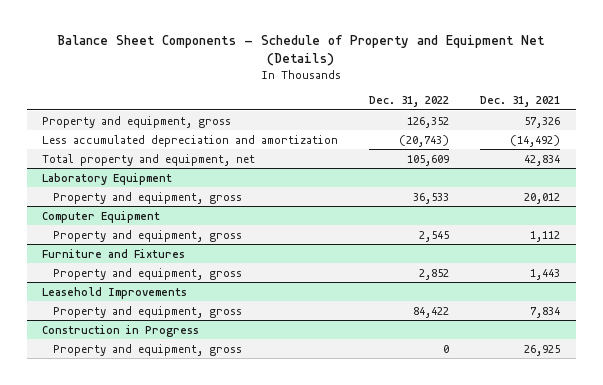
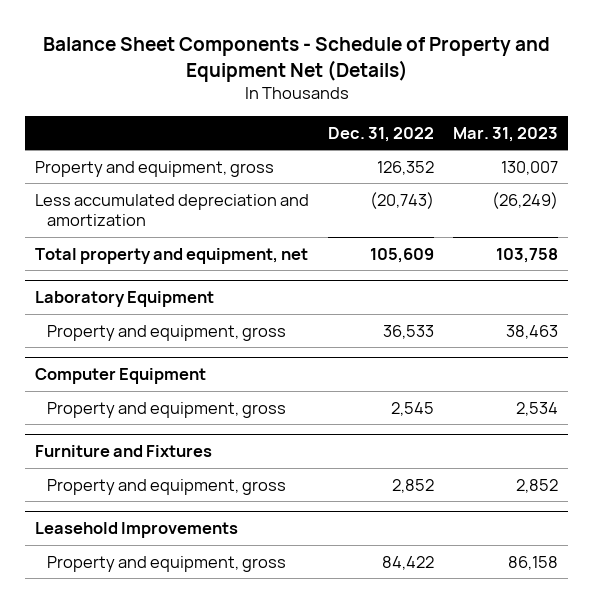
[480,96,561,108] Dec. 31, 2021 -> none
none -> [453,126,559,142] Mar. 31, 2023
[42,324,200,337] Construction in Progress -> none
[53,343,243,356] Property and equipment, gross -> none

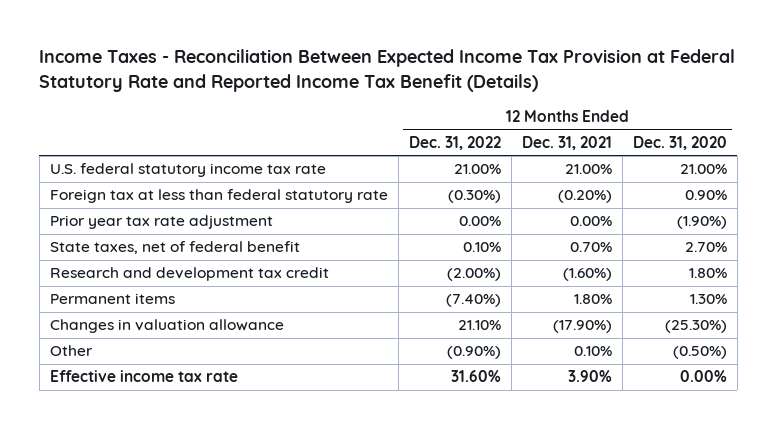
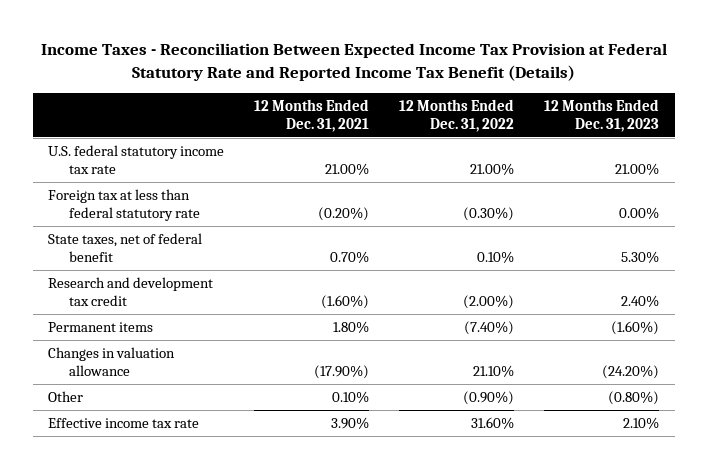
[632,135,727,150] Dec. 31, 2020 -> none
none -> [544,98,660,133] 12 Months Ended Dec. 31, 2023
[49,215,273,230] Prior year tax rate adjustment -> none

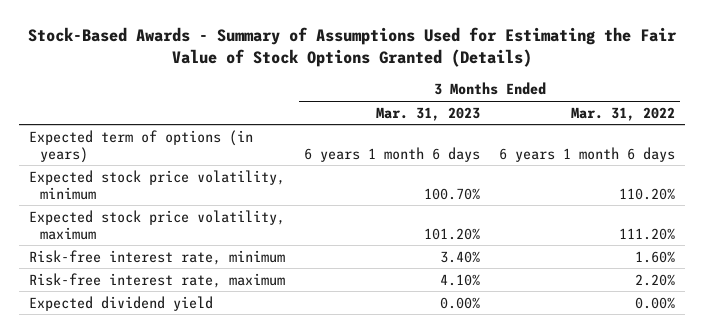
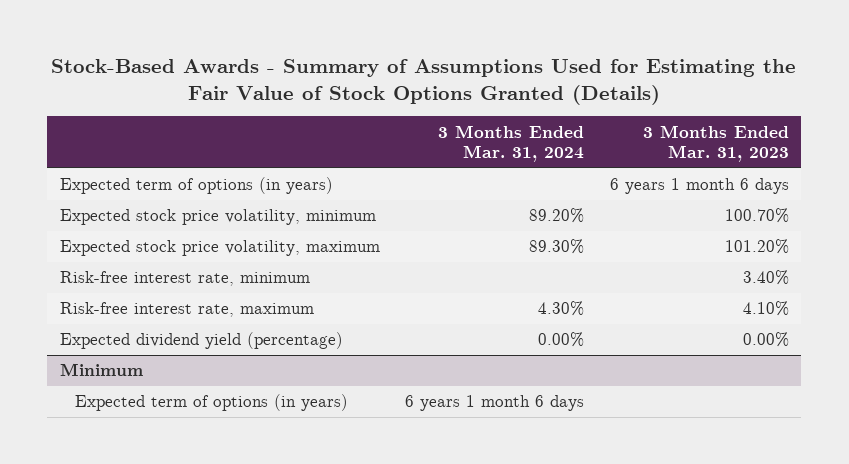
[571,106,676,121] Mar. 31, 2022 -> none
none -> [438,124,585,163] 3 Months Ended Mar. 31, 2024
[28,295,213,311] Expected dividend yield -> [59,332,343,350] Expected dividend yield (percentage)
none -> [59,363,143,377] Minimum
none -> [75,394,349,412] Expected term of options (in years)

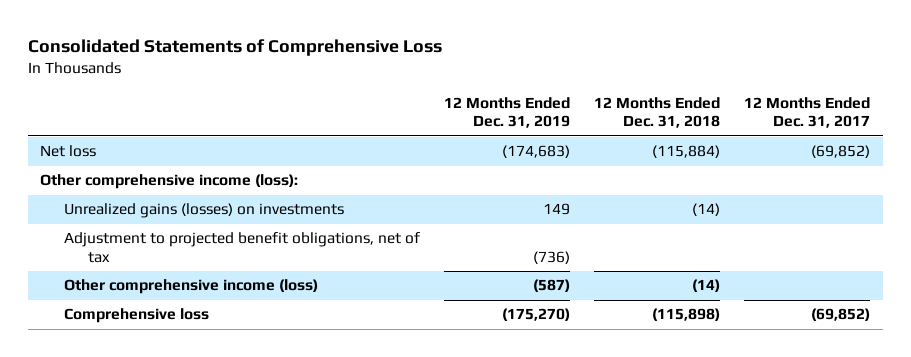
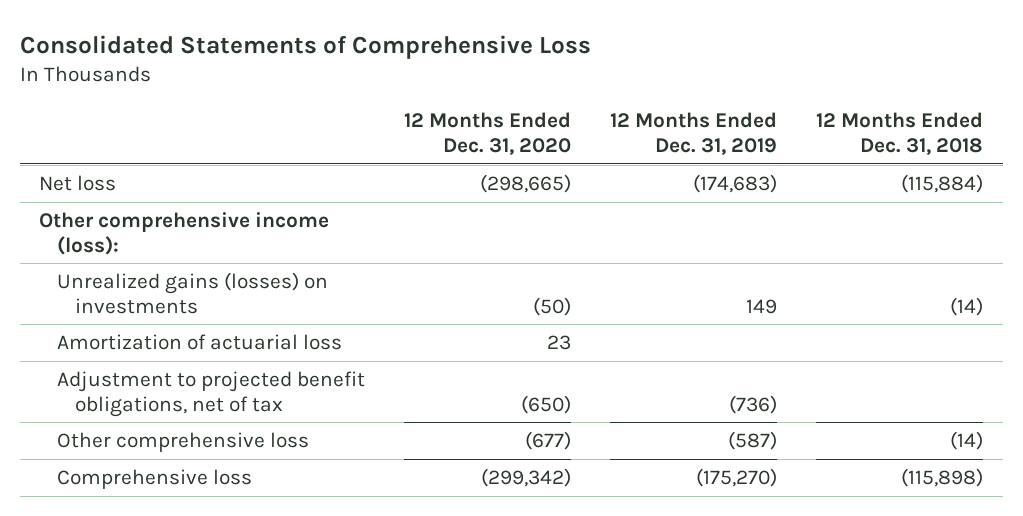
[744,96,871,129] 12 Months Ended Dec. 31, 2017 -> none
none -> [404,112,572,155] 12 Months Ended Dec. 31, 2020
none -> [57,334,343,351] Amortization of actuarial loss
[63,279,318,295] Other comprehensive income (loss) -> [57,432,310,453] Other comprehensive loss

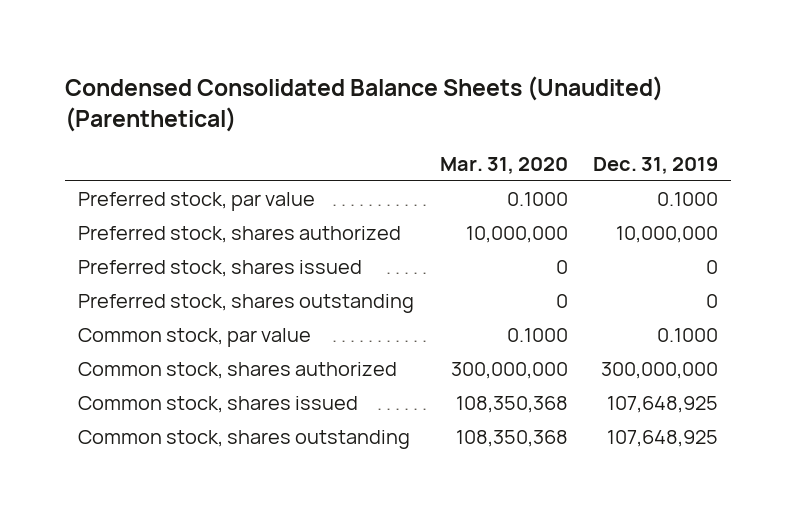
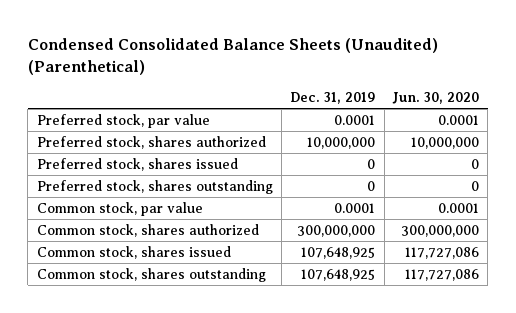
[439,157,568,175] Mar. 31, 2020 -> none
none -> [392,91,480,104] Jun. 30, 2020
[657,192,719,207] 0.1000 -> [334,115,376,126] 0.0001
[657,328,719,343] 0.1000 -> [334,203,376,214] 0.0001

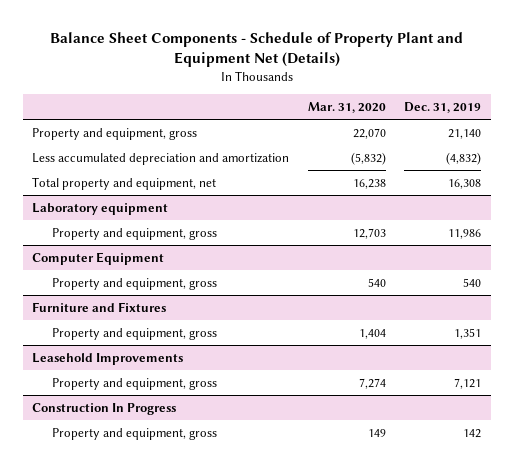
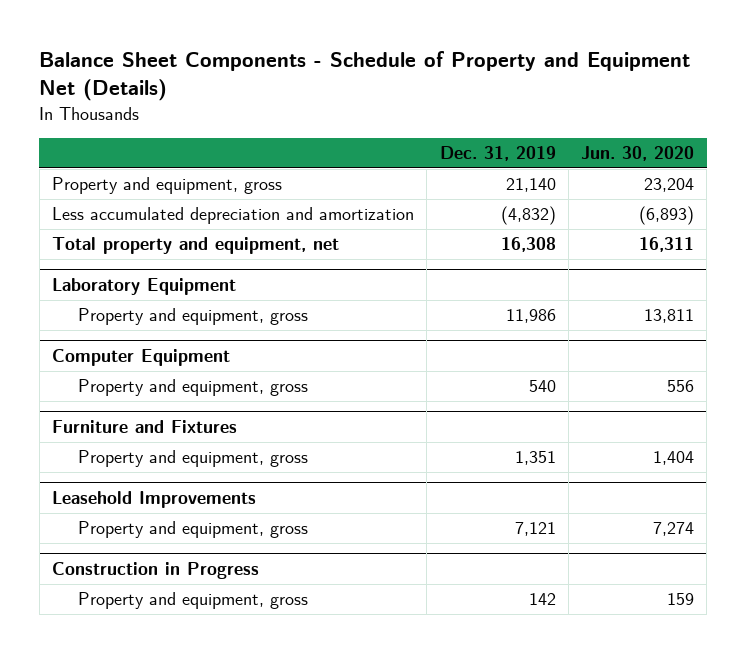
[49,32,463,68] Balance Sheet Components - Schedule of Property Plant and Equipment Net (Details) -> [39,51,691,102] Balance Sheet Components - Schedule of Property and Equipment Net (Details)
[307,102,386,114] Mar. 31, 2020 -> none
none -> [581,146,695,162] Jun. 30, 2020
[31,202,168,215] Laboratory equipment -> [52,278,237,296] Laboratory Equipment
[31,402,176,415] Construction In Progress -> [52,562,260,580] Construction in Progress

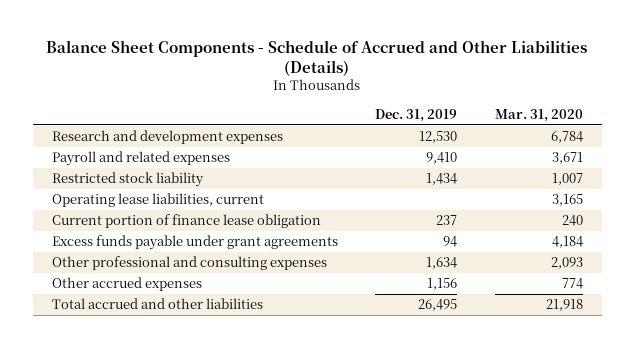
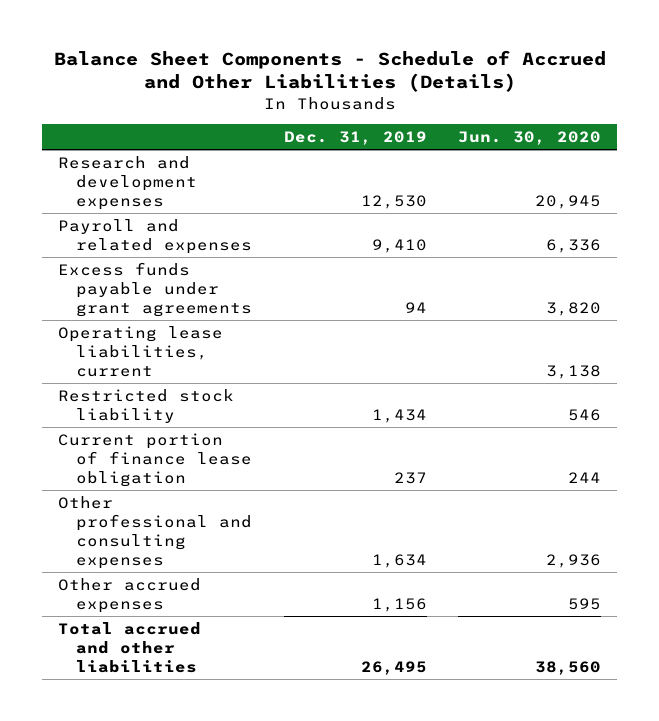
[495,108,584,122] Mar. 31, 2020 -> none
none -> [458,130,602,145] Jun. 30, 2020
[51,235,338,251] Excess funds payable under grant agreements -> [57,261,253,317] Excess funds payable under grant agreements
[51,172,204,188] Restricted stock liability -> [57,388,234,423] Restricted stock liability

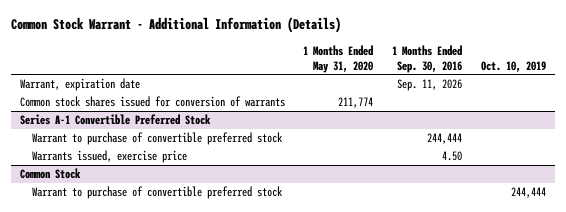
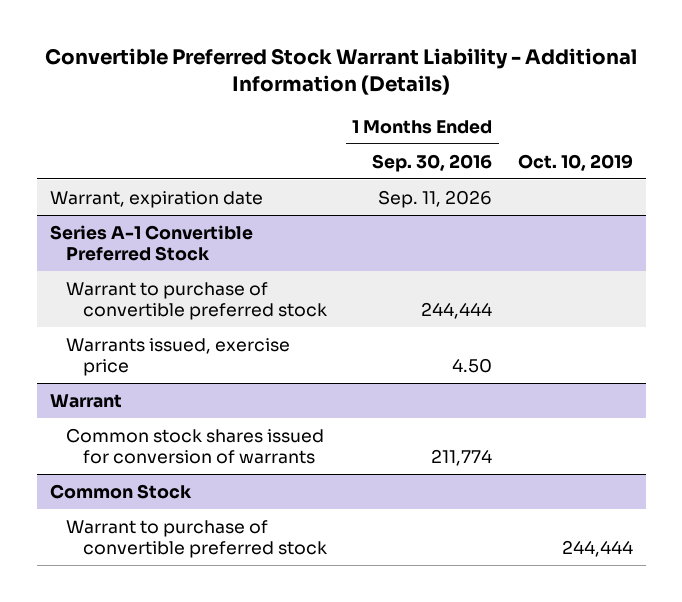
[10,17,341,34] Common Stock Warrant - Additional Information (Details) -> [45,48,638,96] Convertible Preferred Stock Warrant Liability - Additional Information (Details)
[303,44,374,73] 1 Months Ended May 31, 2020 -> none
[19,96,285,108] Common stock shares issued for conversion of warrants -> none
none -> [49,393,122,408] Warrant
none -> [66,427,325,464] Common stock shares issued for conversion of warrants

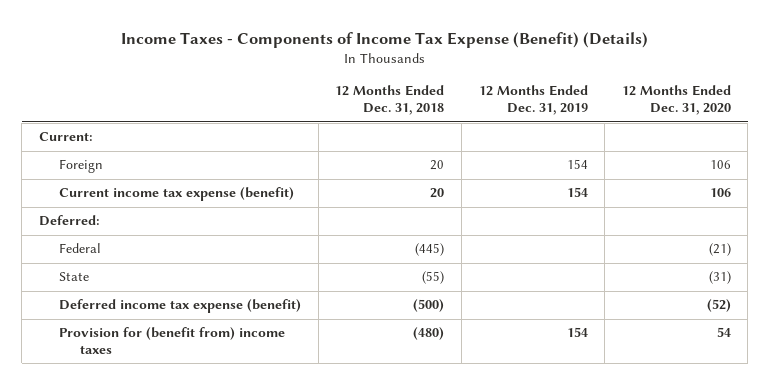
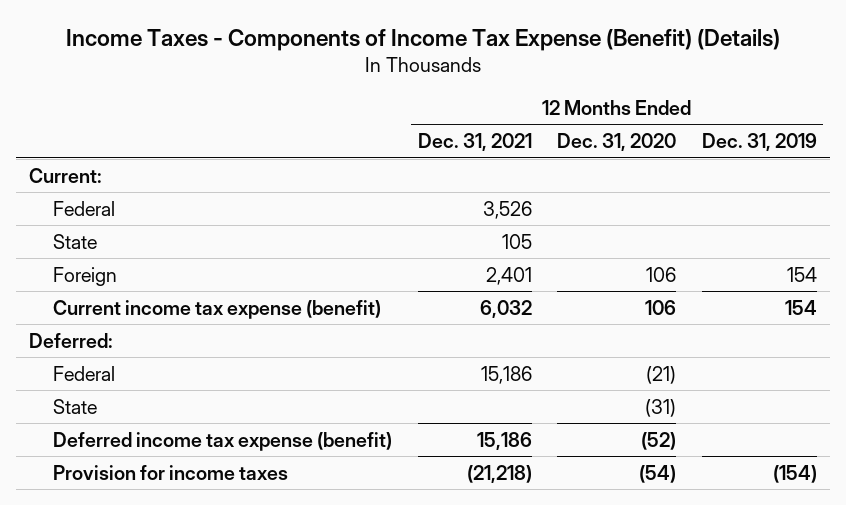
[335,85,445,116] 12 Months Ended Dec. 31, 2018 -> none
none -> [417,133,532,152] Dec. 31, 2021
none -> [53,200,116,216] Federal
none -> [53,233,98,249] State
[59,327,286,355] Provision for (benefit from) income taxes -> [53,464,289,480] Provision for income taxes
[566,327,588,338] 154 -> [772,464,817,483] (154)
[716,327,731,338] 54 -> [639,464,677,483] (54)

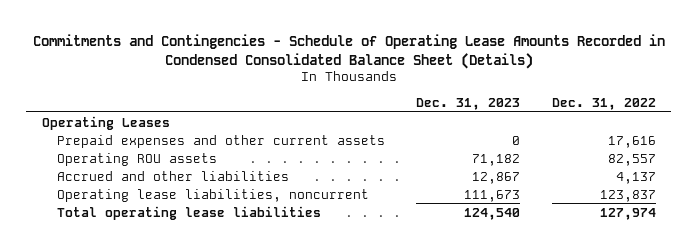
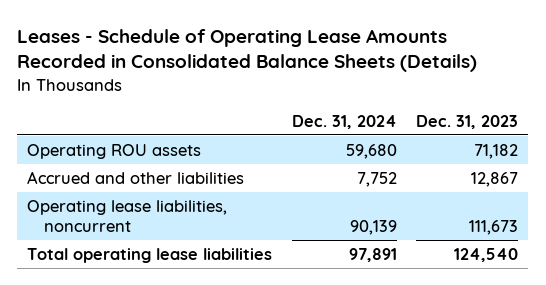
[32,33,665,69] Commitments and Contingencies - Schedule of Operating Lease Amounts Recorded in Condensed Consolidated Balance Sheet (Details) -> [17,28,478,73] Leases - Schedule of Operating Lease Amounts Recorded in Consolidated Balance Sheets (Details)
[551,98,656,111] Dec. 31, 2022 -> none
none -> [291,114,397,129] Dec. 31, 2024
[42,115,171,130] Operating Leases -> none
[56,134,385,148] Prepaid expenses and other current assets -> none

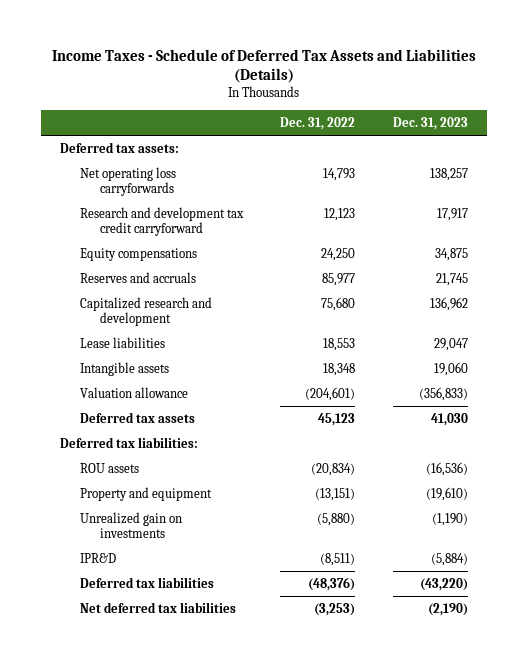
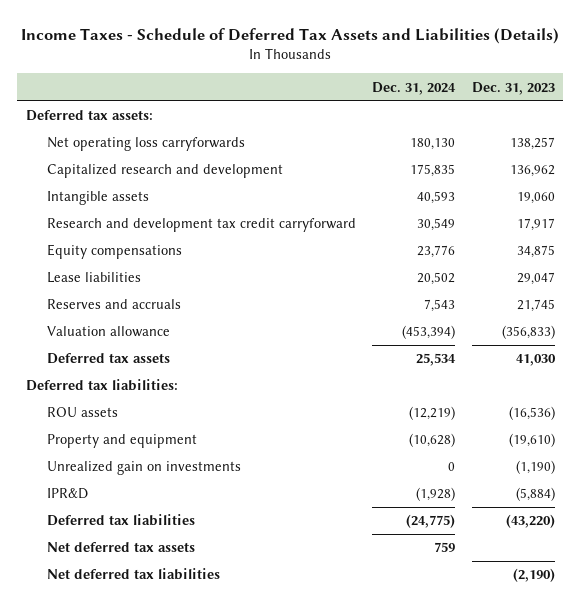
[280,116,356,130] Dec. 31, 2022 -> none
none -> [372,81,457,95] Dec. 31, 2024
[79,296,212,326] Capitalized research and development -> [47,164,284,179] Capitalized research and development
[79,361,169,376] Intangible assets -> [47,191,150,206] Intangible assets
[79,271,196,283] Reserves and accruals -> [47,299,182,310] Reserves and accruals
none -> [47,542,196,553] Net deferred tax assets

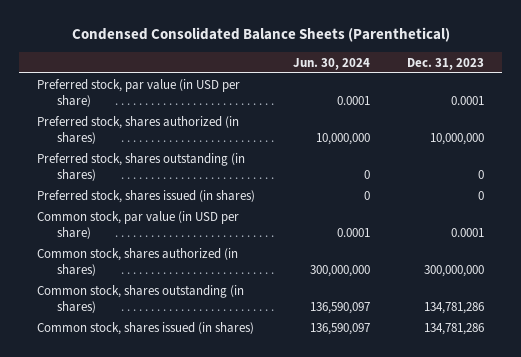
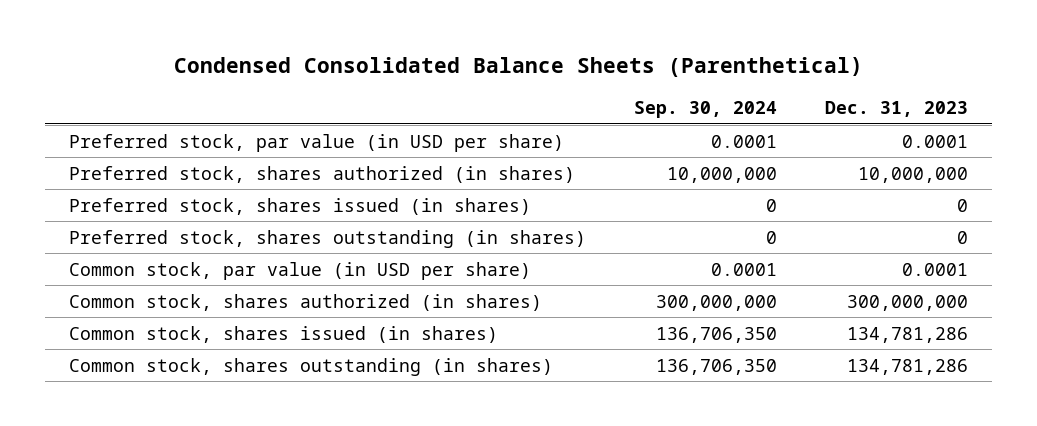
[292,57,370,70] Jun. 30, 2024 -> none
none -> [634,101,778,119] Sep. 30, 2024
[37,152,246,182] Preferred stock, shares outstanding (in shares) -> [69,229,587,248] Preferred stock, shares outstanding (in shares)
[37,284,245,314] Common stock, shares outstanding (in shares) -> [69,357,554,376] Common stock, shares outstanding (in shares)

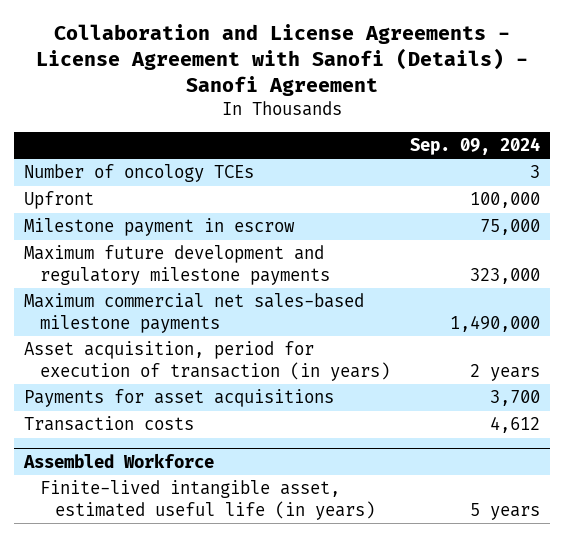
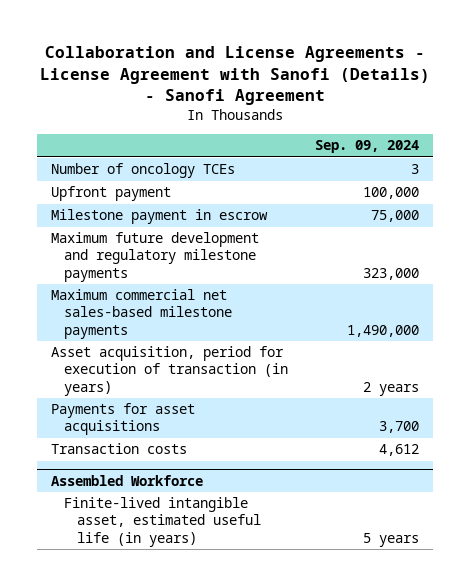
[24,191,95,210] Upfront -> [50,186,171,202] Upfront payment

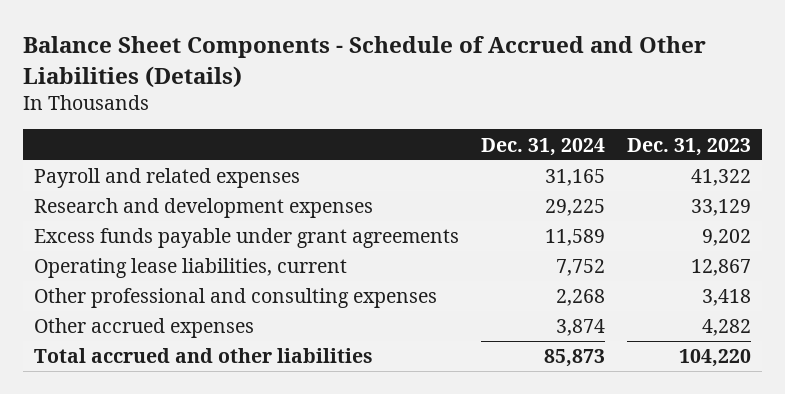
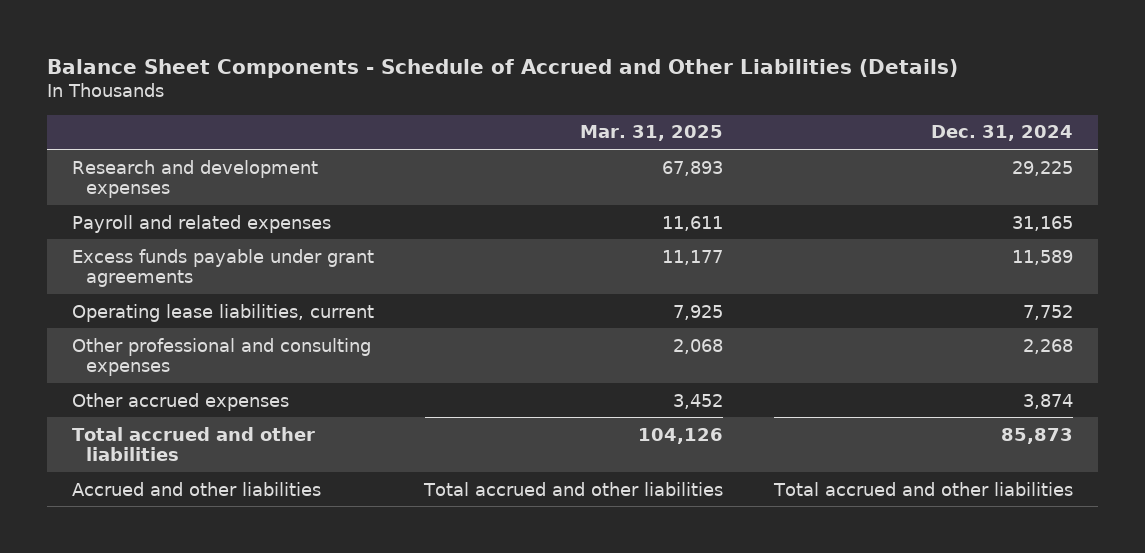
[626,137,751,156] Dec. 31, 2023 -> none
none -> [580,125,724,142] Mar. 31, 2025
[34,168,301,189] Payroll and related expenses -> [72,214,332,233] Payroll and related expenses
none -> [72,481,322,496] Accrued and other liabilities

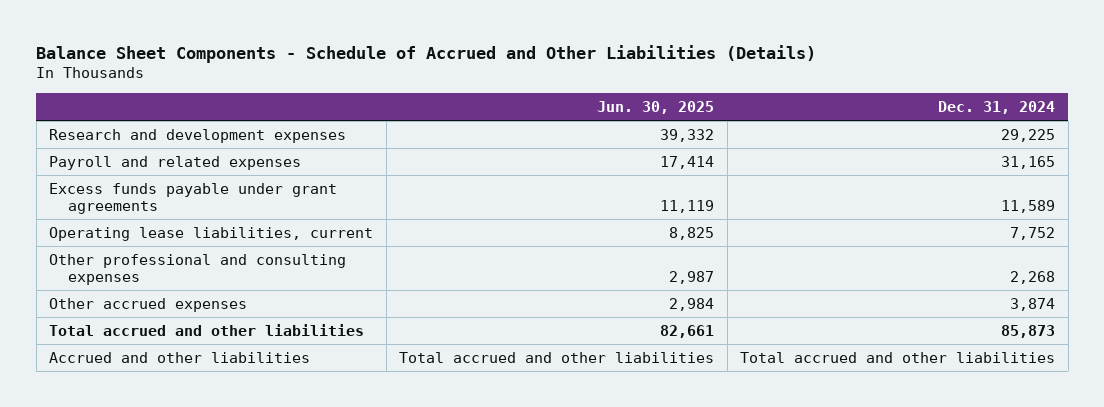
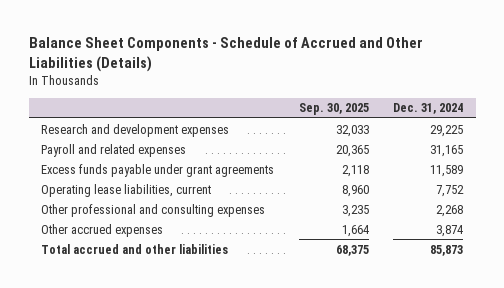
[597,100,715,114] Jun. 30, 2025 -> none
none -> [298,103,369,116] Sep. 30, 2025
[49,352,311,364] Accrued and other liabilities -> none

